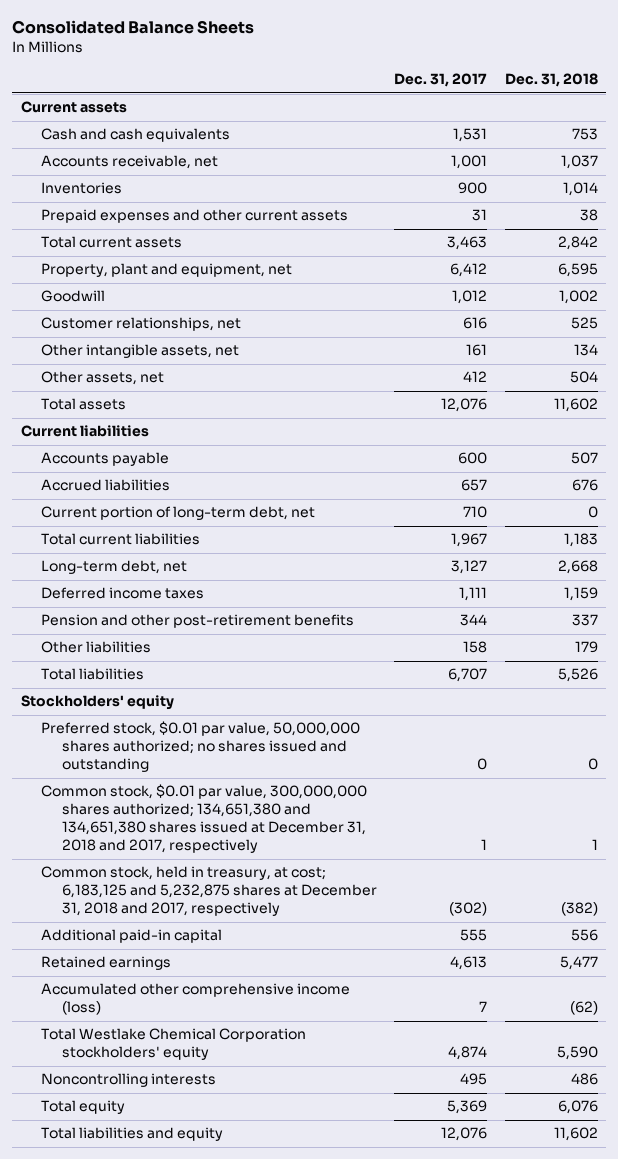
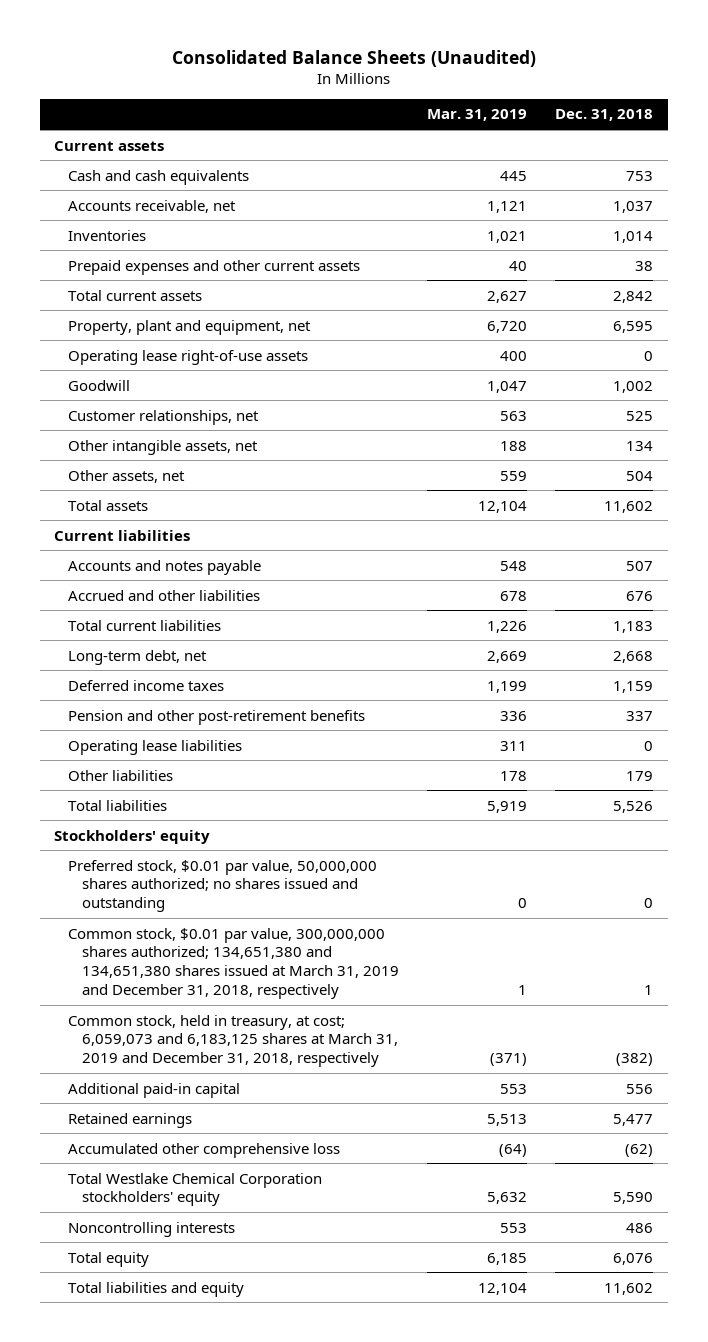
[11,20,254,35] Consolidated Balance Sheets -> [171,49,536,67] Consolidated Balance Sheets (Unaudited)
[394,73,488,88] Dec. 31, 2017 -> none
none -> [427,109,528,122] Mar. 31, 2019
none -> [68,349,309,365] Operating lease right-of-use assets
[41,506,316,521] Current portion of long-term debt, net -> none
[41,452,170,467] Accounts payable -> [68,559,262,575] Accounts and notes payable
[41,479,171,492] Accrued liabilities -> [68,589,261,601] Accrued and other liabilities
none -> [68,739,243,755] Operating lease liabilities
[41,784,368,854] Common stock, $0.01 par value, 300,000,000 shares authorized; 134,651,380 and 134,651,380 shares issued at December 31, 2018 and 2017, respectively -> [68,927,400,1000] Common stock, $0.01 par value, 300,000,000 shares authorized; 134,651,380 and 134,651,380 shares issued at March 31, 2019 and December 31, 2018, respectively
[41,866,378,917] Common stock, held in treasury, at cost; 6,183,125 and 5,232,875 shares at December 31, 2018 and 2017, respectively -> [68,1014,399,1068] Common stock, held in treasury, at cost; 6,059,073 and 6,183,125 shares at March 31, 2019 and December 31, 2018, respectively
[41,983,351,1016] Accumulated other comprehensive income (loss) -> [68,1142,341,1158] Accumulated other comprehensive loss

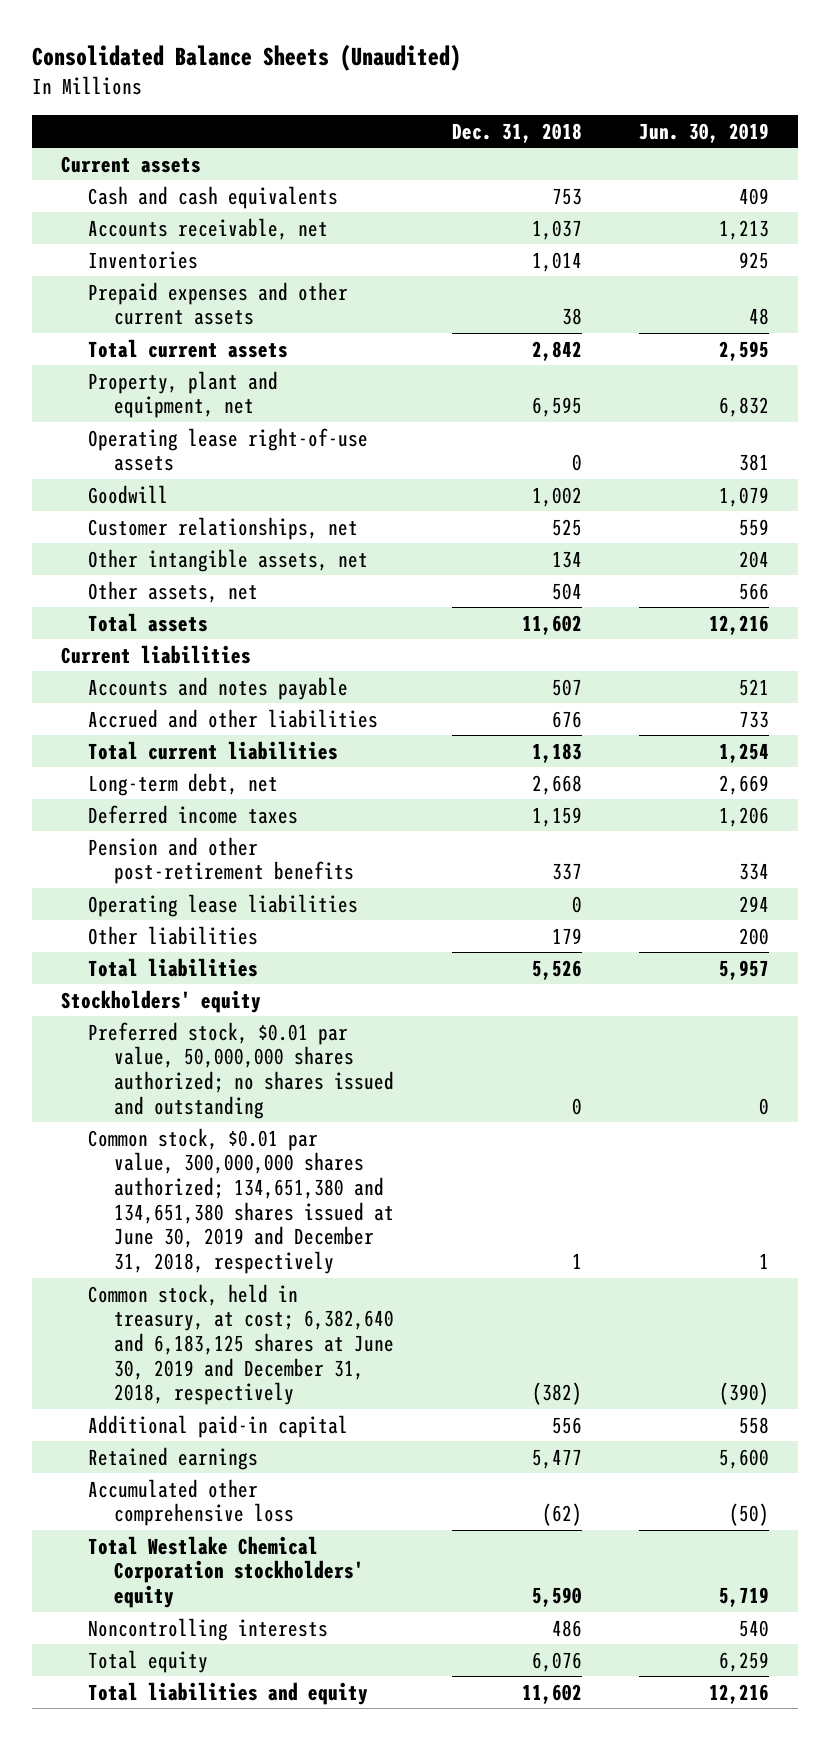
[427,109,528,122] Mar. 31, 2019 -> none
none -> [639,122,770,143] Jun. 30, 2019
[68,927,400,1000] Common stock, $0.01 par value, 300,000,000 shares authorized; 134,651,380 and 134,651,380 shares issued at March 31, 2019 and December 31, 2018, respectively -> [87,1127,395,1274] Common stock, $0.01 par value, 300,000,000 shares authorized; 134,651,380 and 134,651,380 shares issued at June 30, 2019 and December 31, 2018, respectively
[68,1014,399,1068] Common stock, held in treasury, at cost; 6,059,073 and 6,183,125 shares at March 31, 2019 and December 31, 2018, respectively -> [87,1283,395,1406] Common stock, held in treasury, at cost; 6,382,640 and 6,183,125 shares at June 30, 2019 and December 31, 2018, respectively

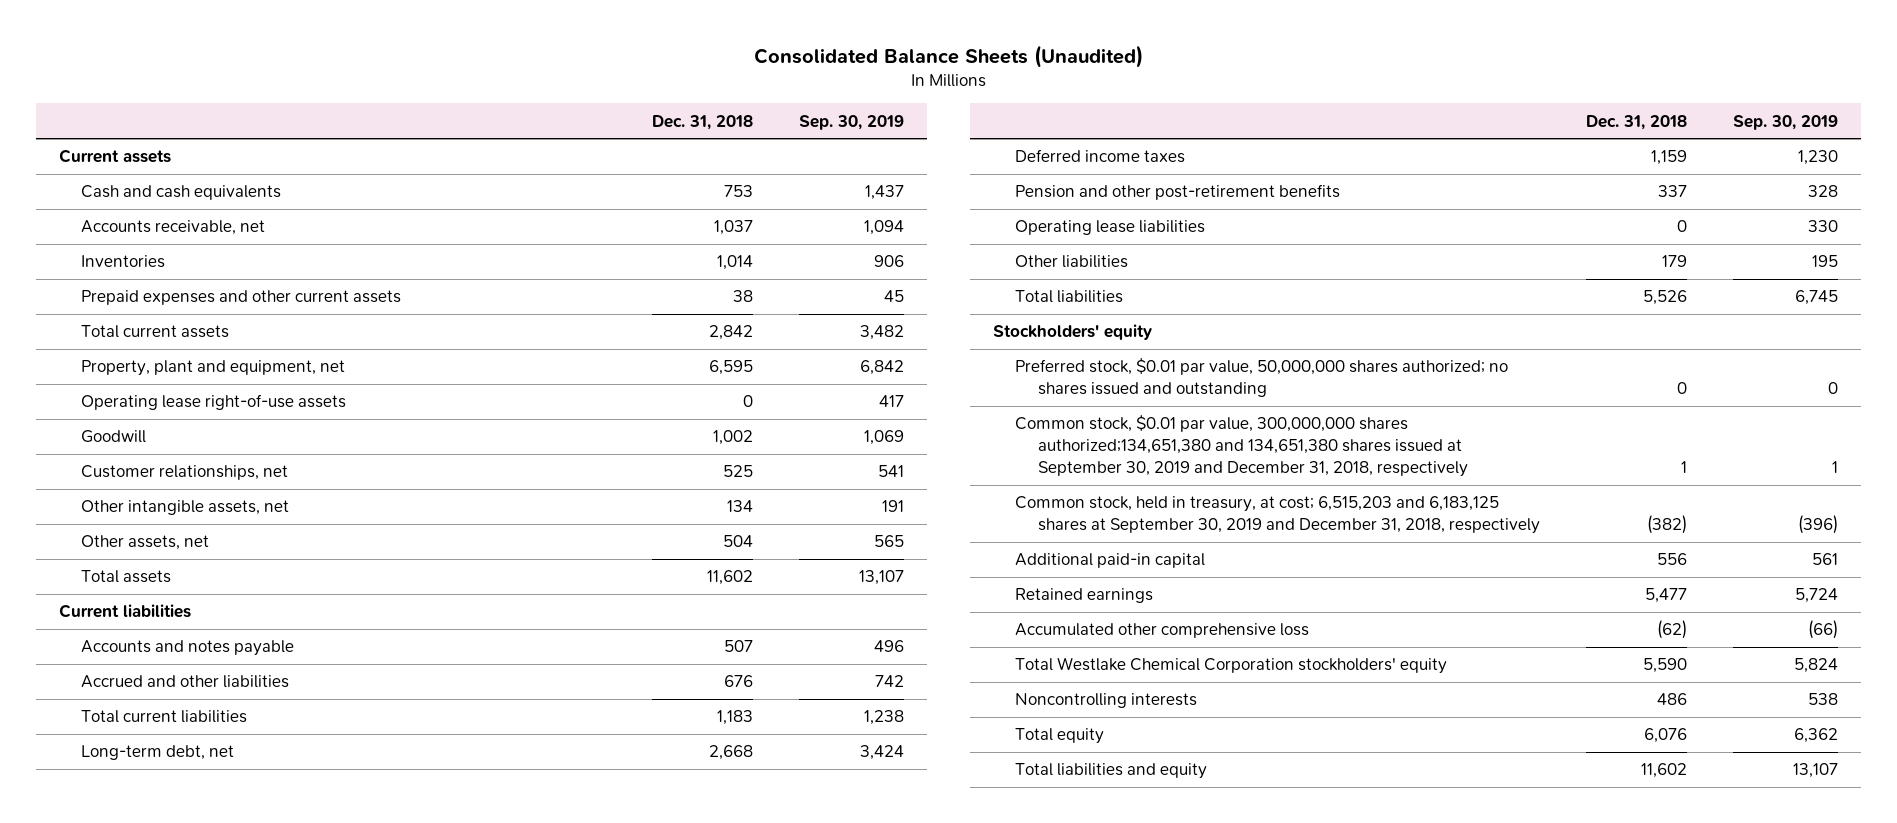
[639,122,770,143] Jun. 30, 2019 -> none
none -> [798,114,904,130] Sep. 30, 2019
[87,1127,395,1274] Common stock, $0.01 par value, 300,000,000 shares authorized; 134,651,380 and 134,651,380 shares issued at June 30, 2019 and December 31, 2018, respectively -> [1015,415,1468,477] Common stock, $0.01 par value, 300,000,000 shares authorized;134,651,380 and 134,651,380 shares issued at September 30, 2019 and December 31, 2018, respectively
[87,1283,395,1406] Common stock, held in treasury, at cost; 6,382,640 and 6,183,125 shares at June 30, 2019 and December 31, 2018, respectively -> [1015,496,1540,535] Common stock, held in treasury, at cost; 6,515,203 and 6,183,125 shares at September 30, 2019 and December 31, 2018, respectively

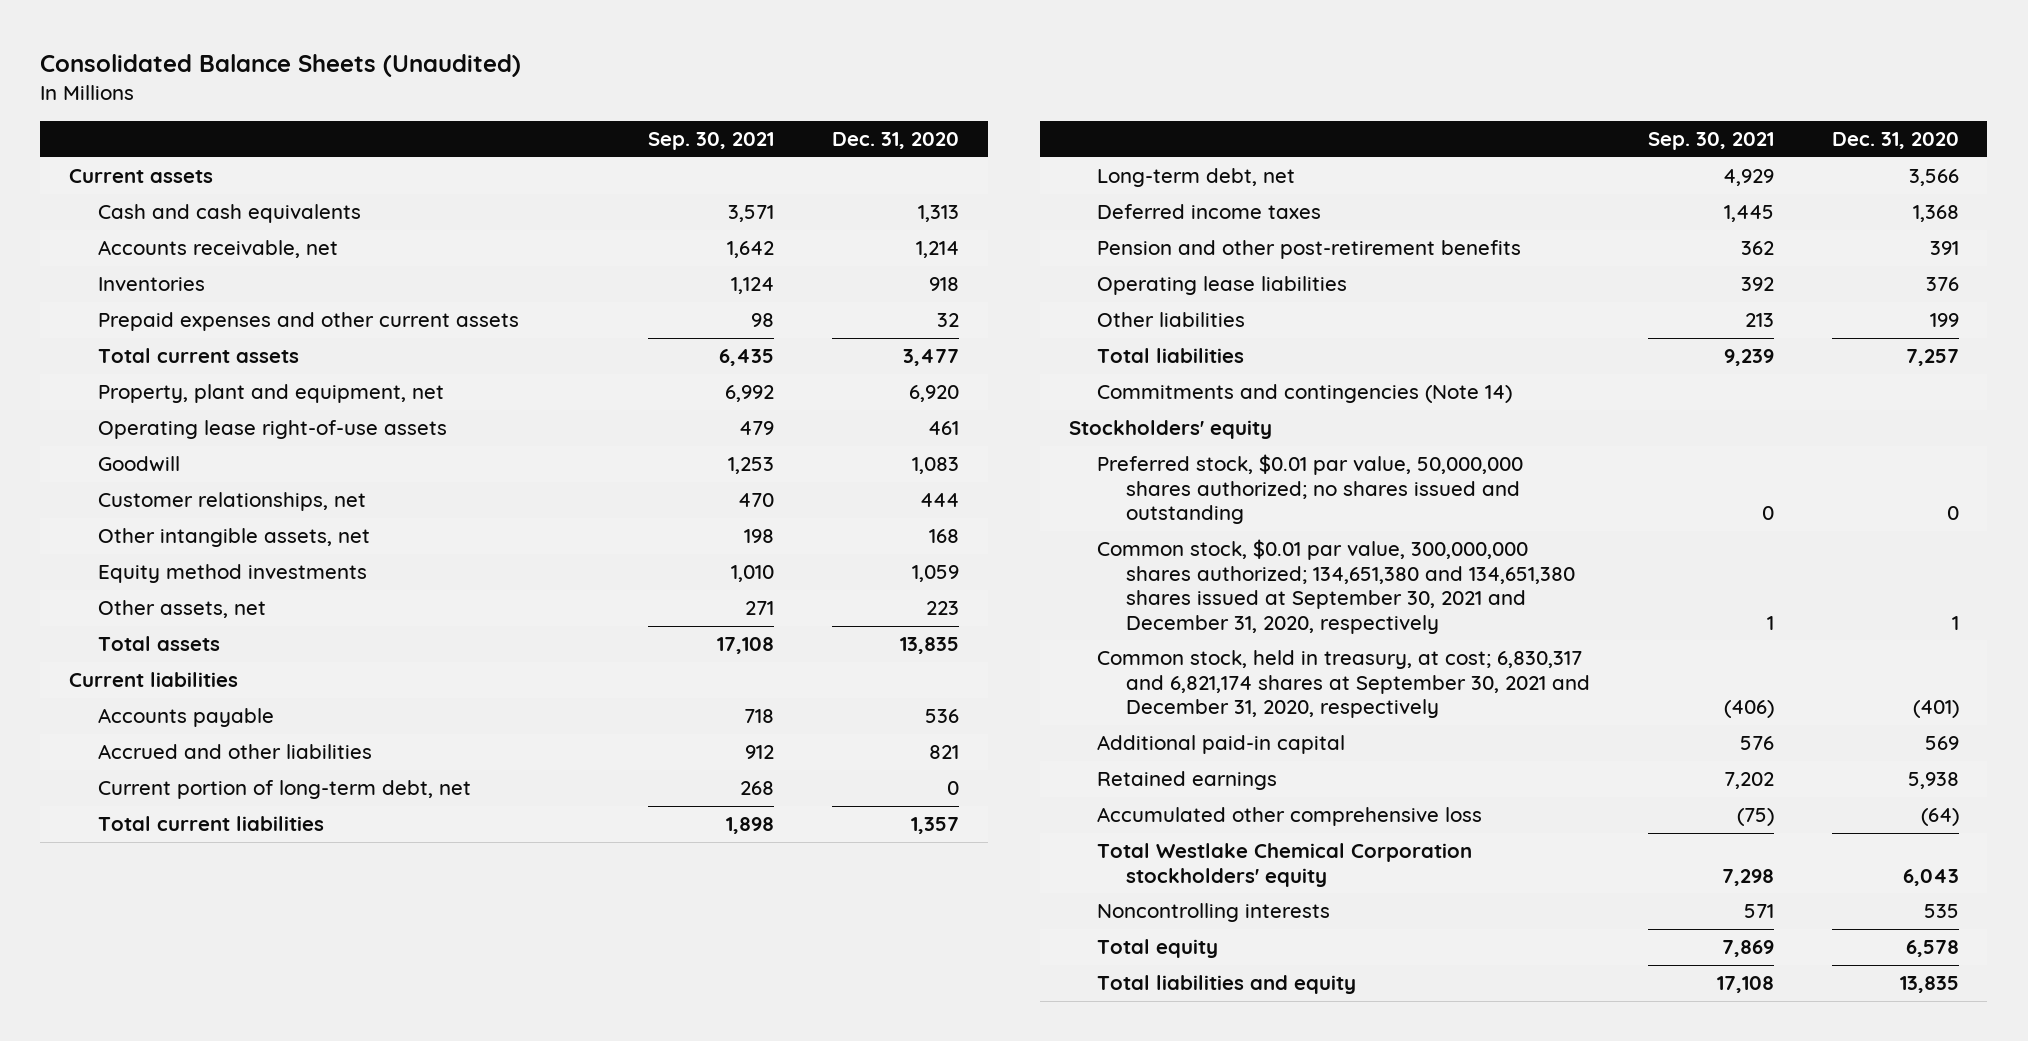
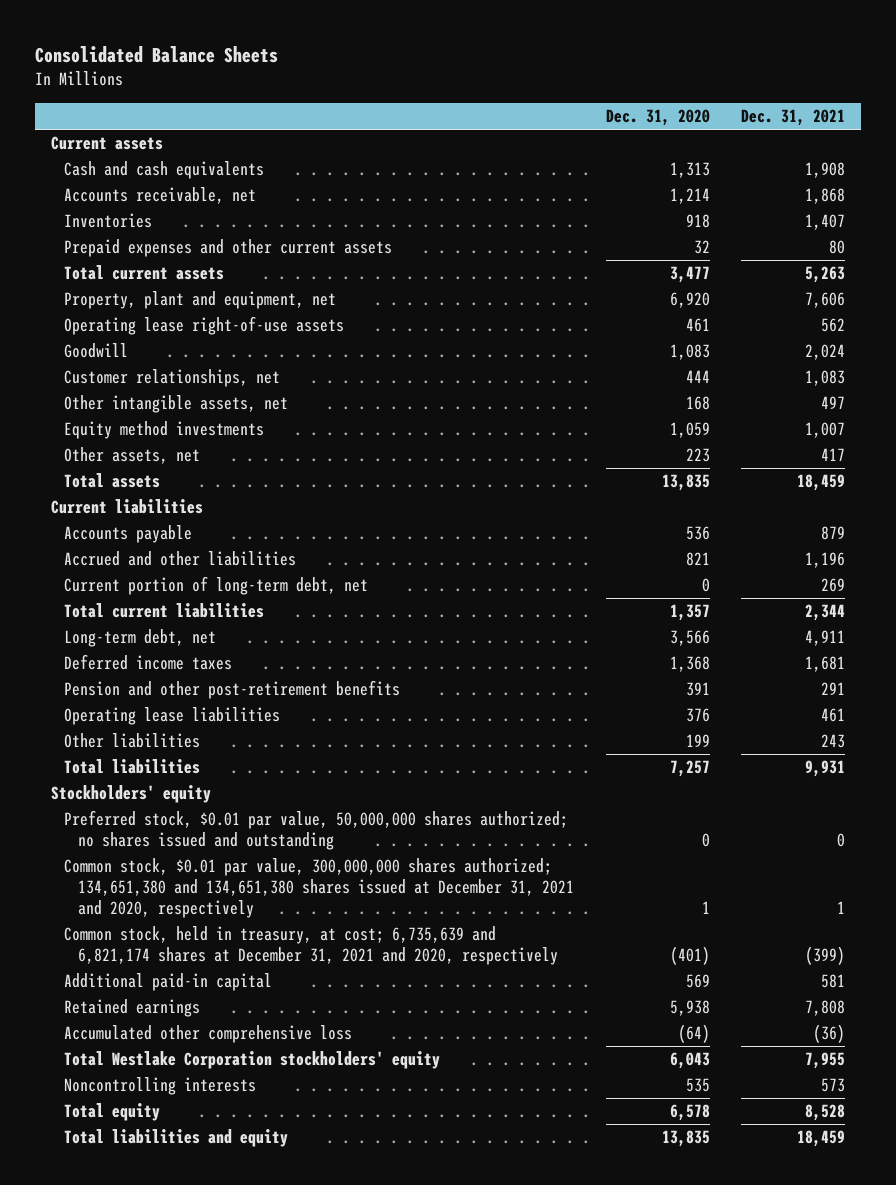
[40,54,522,78] Consolidated Balance Sheets (Unaudited) -> [34,45,278,63] Consolidated Balance Sheets
[648,132,775,151] Sep. 30, 2021 -> none
none -> [741,109,846,127] Dec. 31, 2021
[1097,384,1513,404] Commitments and contingencies (Note 14) -> none
[1097,539,1575,634] Common stock, $0.01 par value, 300,000,000 shares authorized; 134,651,380 and 134,651,380 shares issued at September 30, 2021 and December 31, 2020, respectively -> [64,858,575,919] Common stock, $0.01 par value, 300,000,000 shares authorized; 134,651,380 and 134,651,380 shares issued at December 31, 2021 and 2020, respectively
[1097,650,1590,719] Common stock, held in treasury, at cost; 6,830,317 and 6,821,174 shares at September 30, 2021 and December 31, 2020, respectively -> [64,926,559,966] Common stock, held in treasury, at cost; 6,735,639 and 6,821,174 shares at December 31, 2021 and 2020, respectively
[1097,843,1473,887] Total Westlake Chemical Corporation stockholders' equity -> [64,1051,441,1070] Total Westlake Corporation stockholders' equity

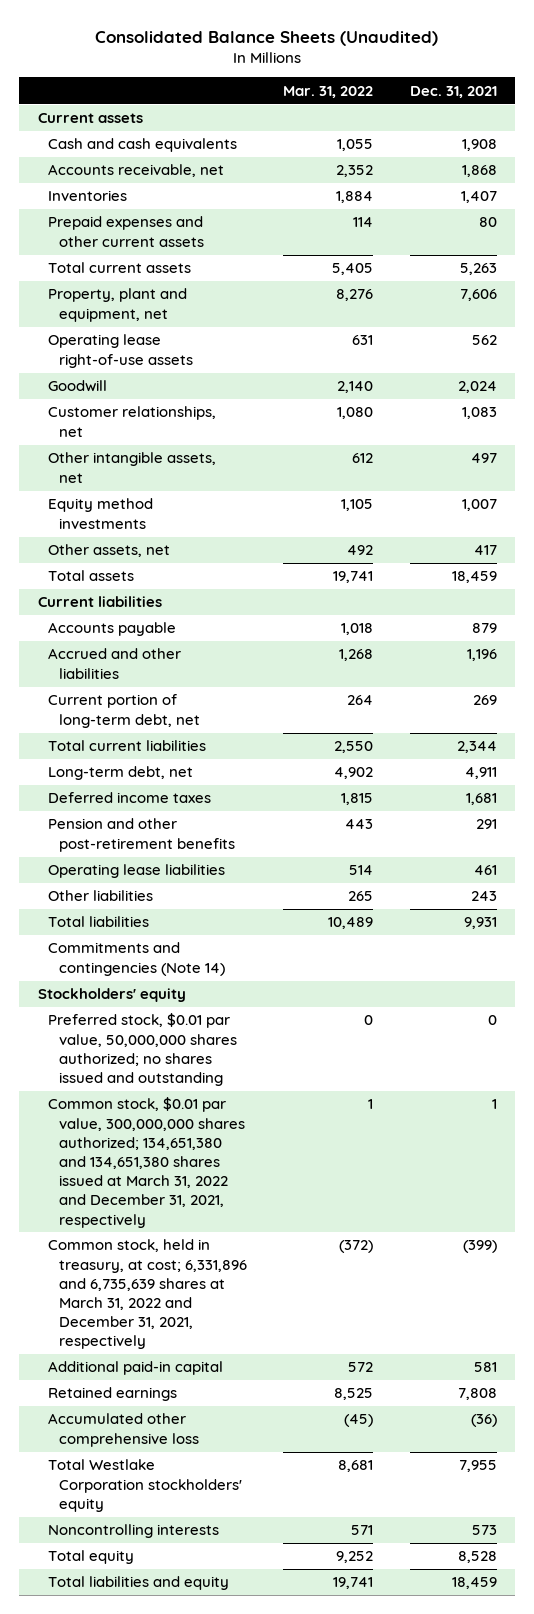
[34,45,278,63] Consolidated Balance Sheets -> [95,30,439,46] Consolidated Balance Sheets (Unaudited)
[605,109,710,127] Dec. 31, 2020 -> none
none -> [283,85,374,98] Mar. 31, 2022
none -> [48,942,226,976] Commitments and contingencies (Note 14)
[64,858,575,919] Common stock, $0.01 par value, 300,000,000 shares authorized; 134,651,380 and 134,651,380 shares issued at December 31, 2021 and 2020, respectively -> [48,1097,246,1228] Common stock, $0.01 par value, 300,000,000 shares authorized; 134,651,380 and 134,651,380 shares issued at March 31, 2022 and December 31, 2021, respectively
[64,926,559,966] Common stock, held in treasury, at cost; 6,735,639 and 6,821,174 shares at December 31, 2021 and 2020, respectively -> [48,1239,248,1350] Common stock, held in treasury, at cost; 6,331,896 and 6,735,639 shares at March 31, 2022 and December 31, 2021, respectively

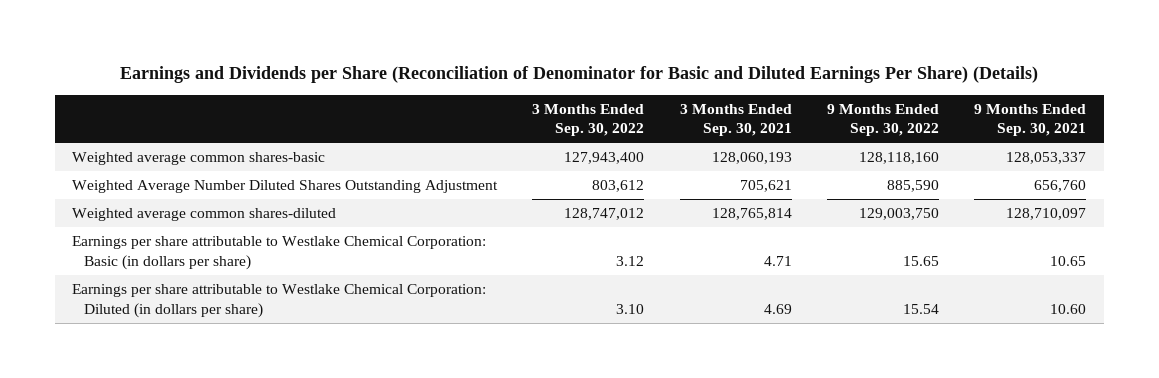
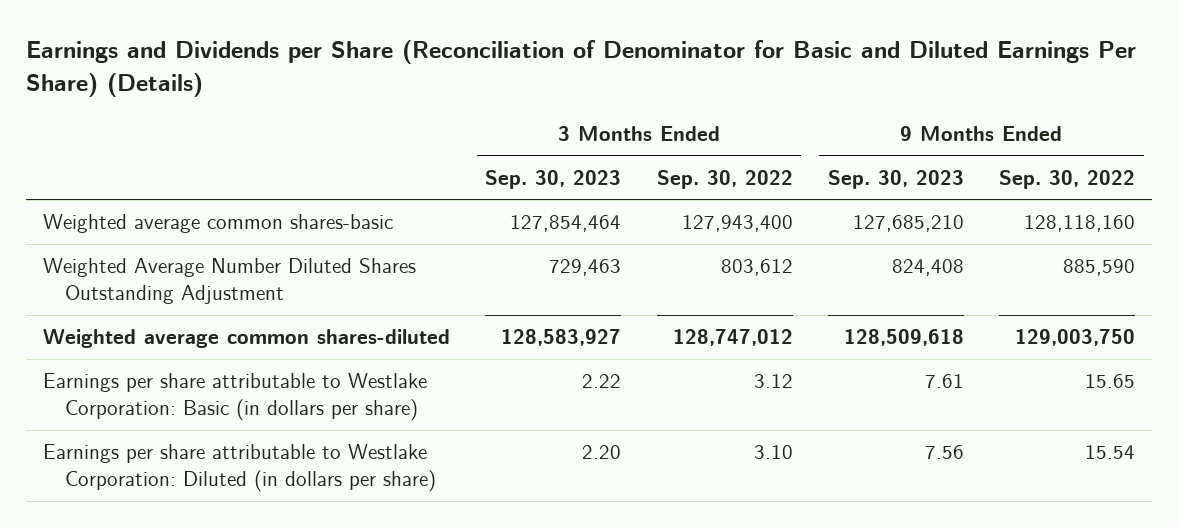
[679,104,792,137] 3 Months Ended Sep. 30, 2021 -> none
[974,104,1087,137] 9 Months Ended Sep. 30, 2021 -> none
none -> [485,169,622,189] Sep. 30, 2023
none -> [827,169,964,189] Sep. 30, 2023
[72,236,487,270] Earnings per share attributable to Westlake Chemical Corporation: Basic (in dollars per share) -> [43,373,428,422] Earnings per share attributable to Westlake Corporation: Basic (in dollars per share)
[72,284,487,318] Earnings per share attributable to Westlake Chemical Corporation: Diluted (in dollars per share) -> [43,444,437,493] Earnings per share attributable to Westlake Corporation: Diluted (in dollars per share)

